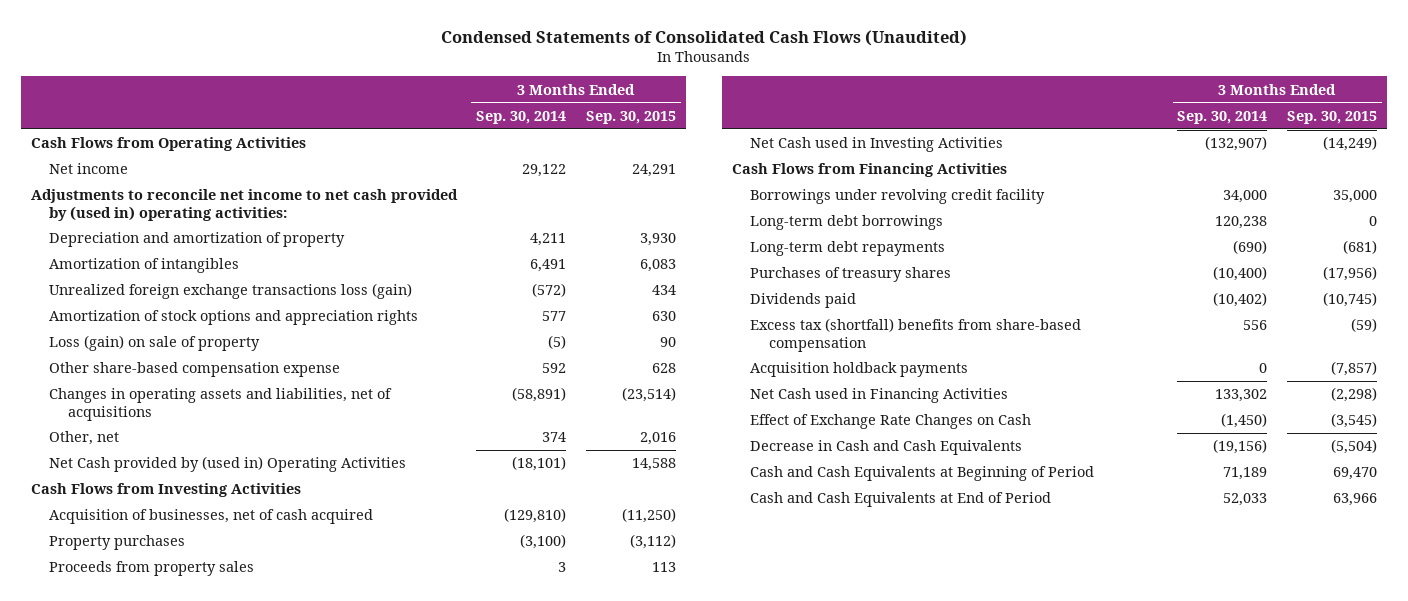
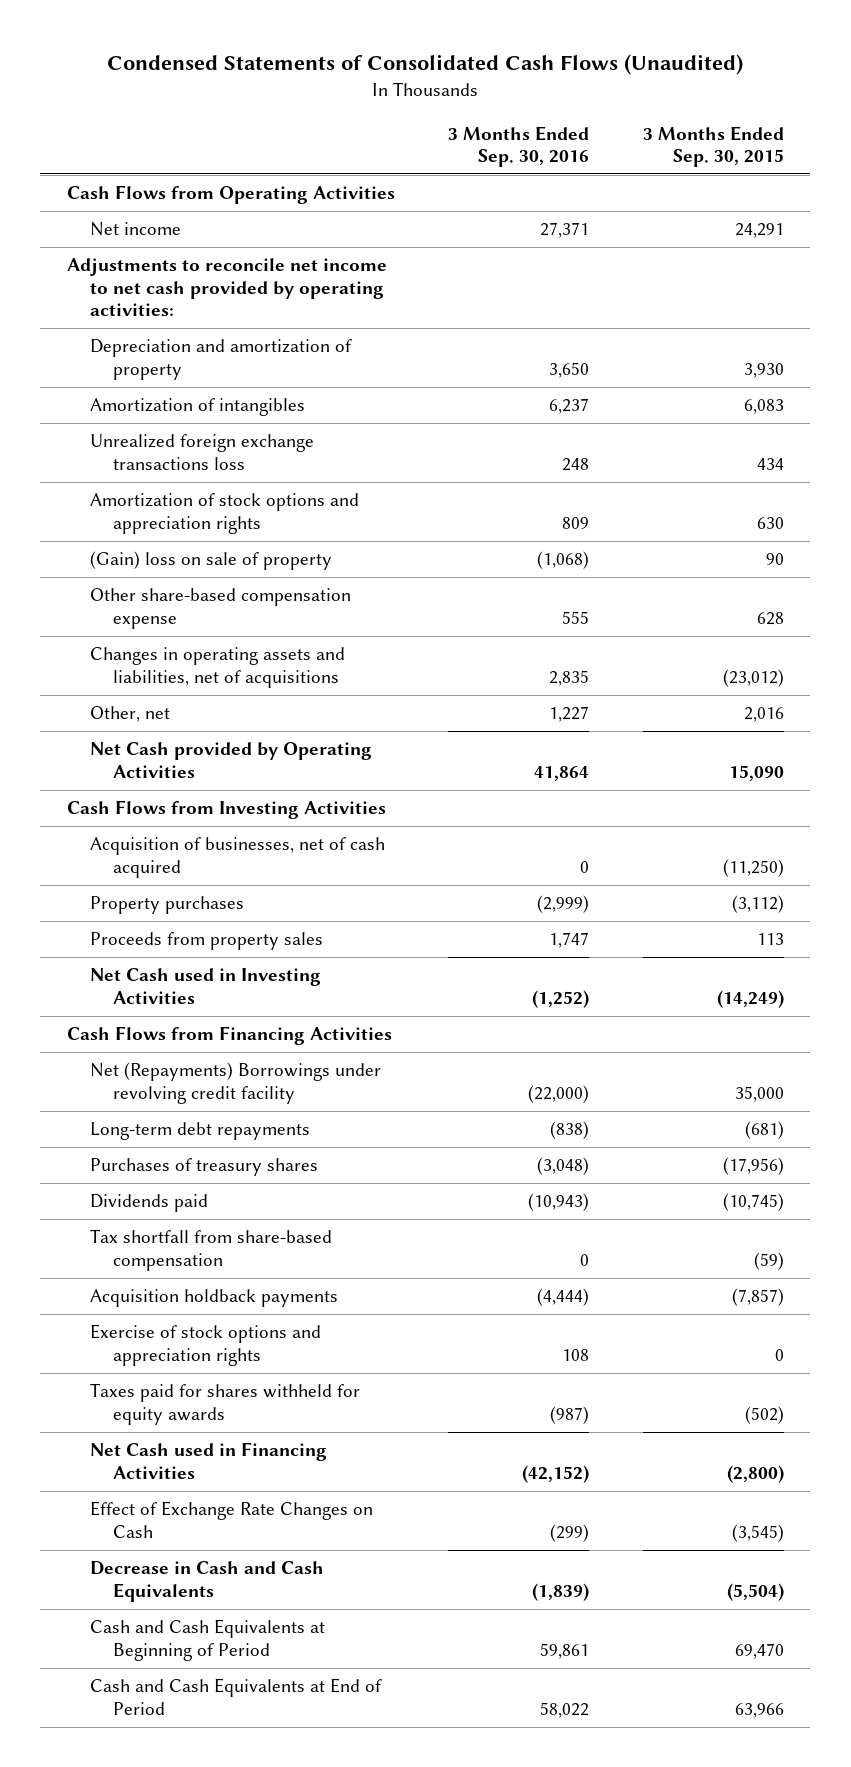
[476,110,567,124] Sep. 30, 2014 -> none
none -> [448,125,590,167] 3 Months Ended Sep. 30, 2016
[30,189,458,221] Adjustments to reconcile net income to net cash provided by (used in) operating activities: -> [66,258,387,317] Adjustments to reconcile net income to net cash provided by operating activities:
[49,283,413,300] Unrealized foreign exchange transactions loss (gain) -> [89,434,314,470] Unrealized foreign exchange transactions loss
[49,335,261,352] Loss (gain) on sale of property -> [89,551,332,571] (Gain) loss on sale of property
[622,387,677,403] (23,514) -> [722,668,784,687] (23,012)
[49,456,407,473] Net Cash provided by (used in) Operating Activities -> [89,742,372,778] Net Cash provided by Operating Activities
[632,458,677,472] 14,588 -> [728,764,784,781] 15,090
[750,215,944,231] Long-term debt borrowings -> none
[750,189,1046,205] Borrowings under revolving credit facility -> [89,1062,381,1104] Net (Repayments) Borrowings under revolving credit facility
[750,318,1082,352] Excess tax (shortfall) benefits from share-based compensation -> [89,1229,332,1271] Tax shortfall from share-based compensation
none -> [89,1324,321,1366] Exercise of stock options and appreciation rights
none -> [89,1383,360,1425] Taxes paid for shares withheld for equity awards
[1331,387,1378,403] (2,298) -> [726,1464,784,1483] (2,800)

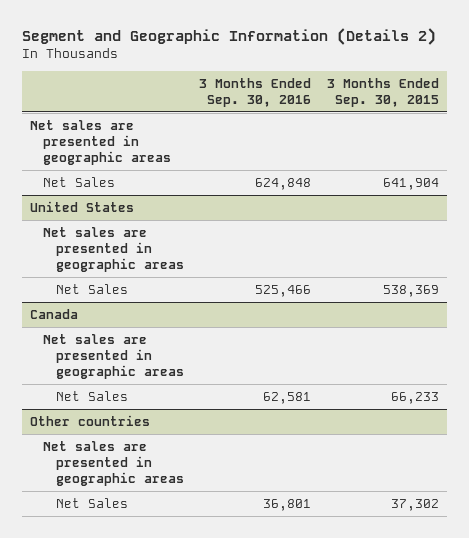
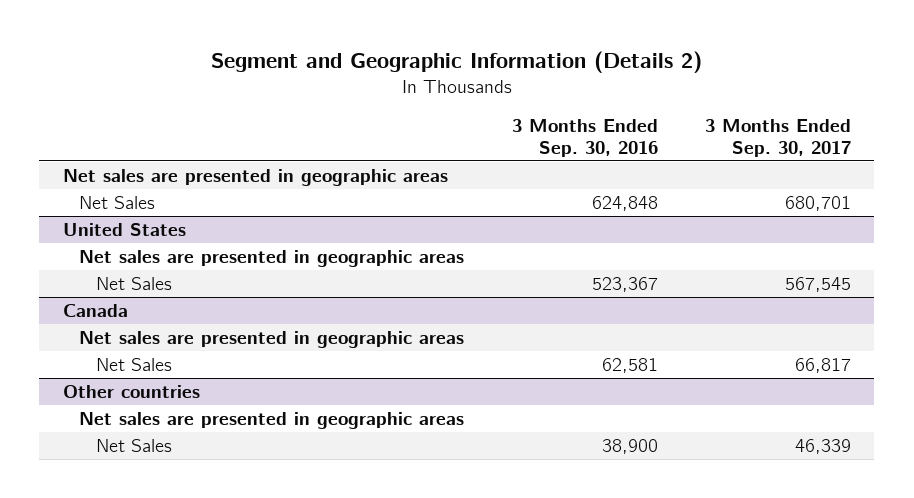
[326,77,439,107] 3 Months Ended Sep. 30, 2015 -> none
none -> [704,118,851,157] 3 Months Ended Sep. 30, 2017
[255,284,312,297] 525,466 -> [591,276,658,292] 523,367
[263,498,312,511] 36,801 -> [601,438,658,454] 38,900

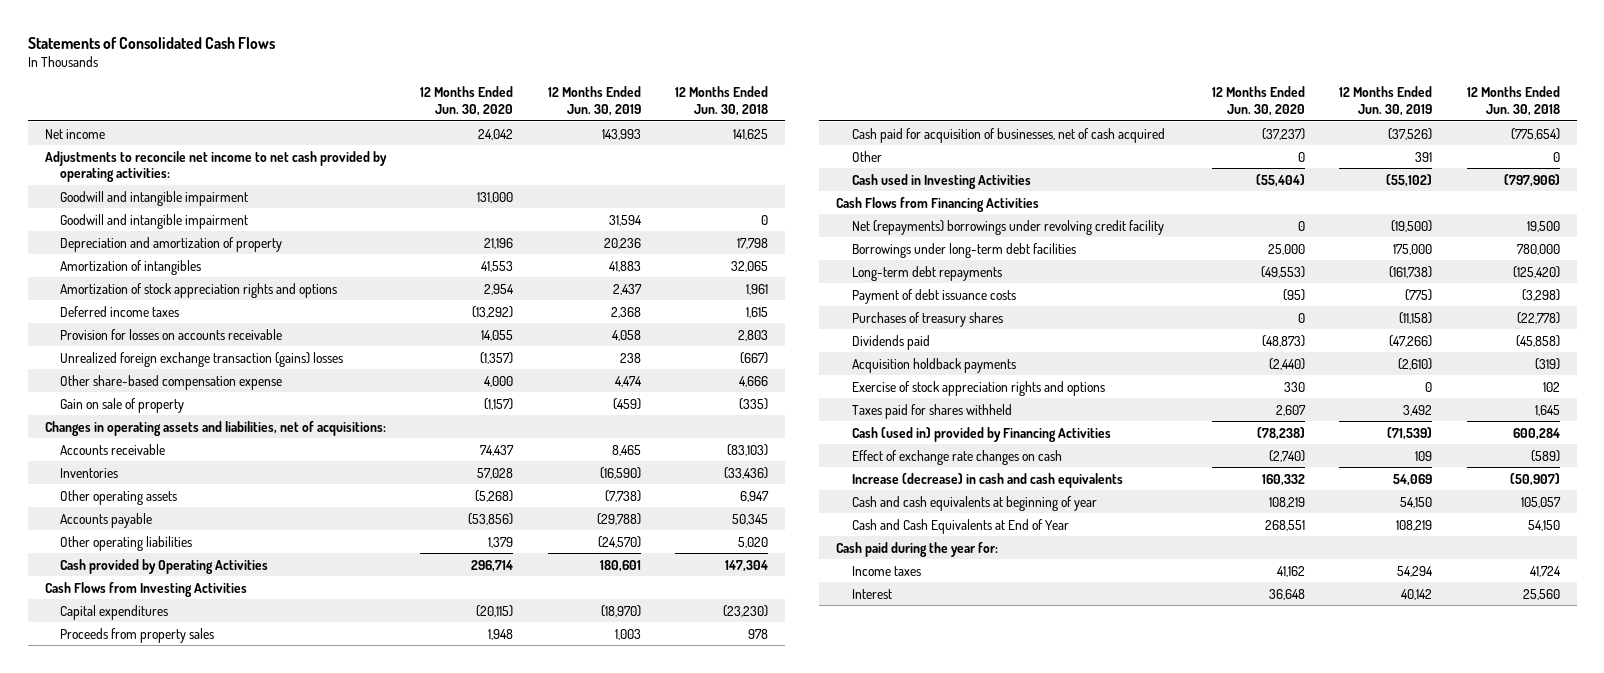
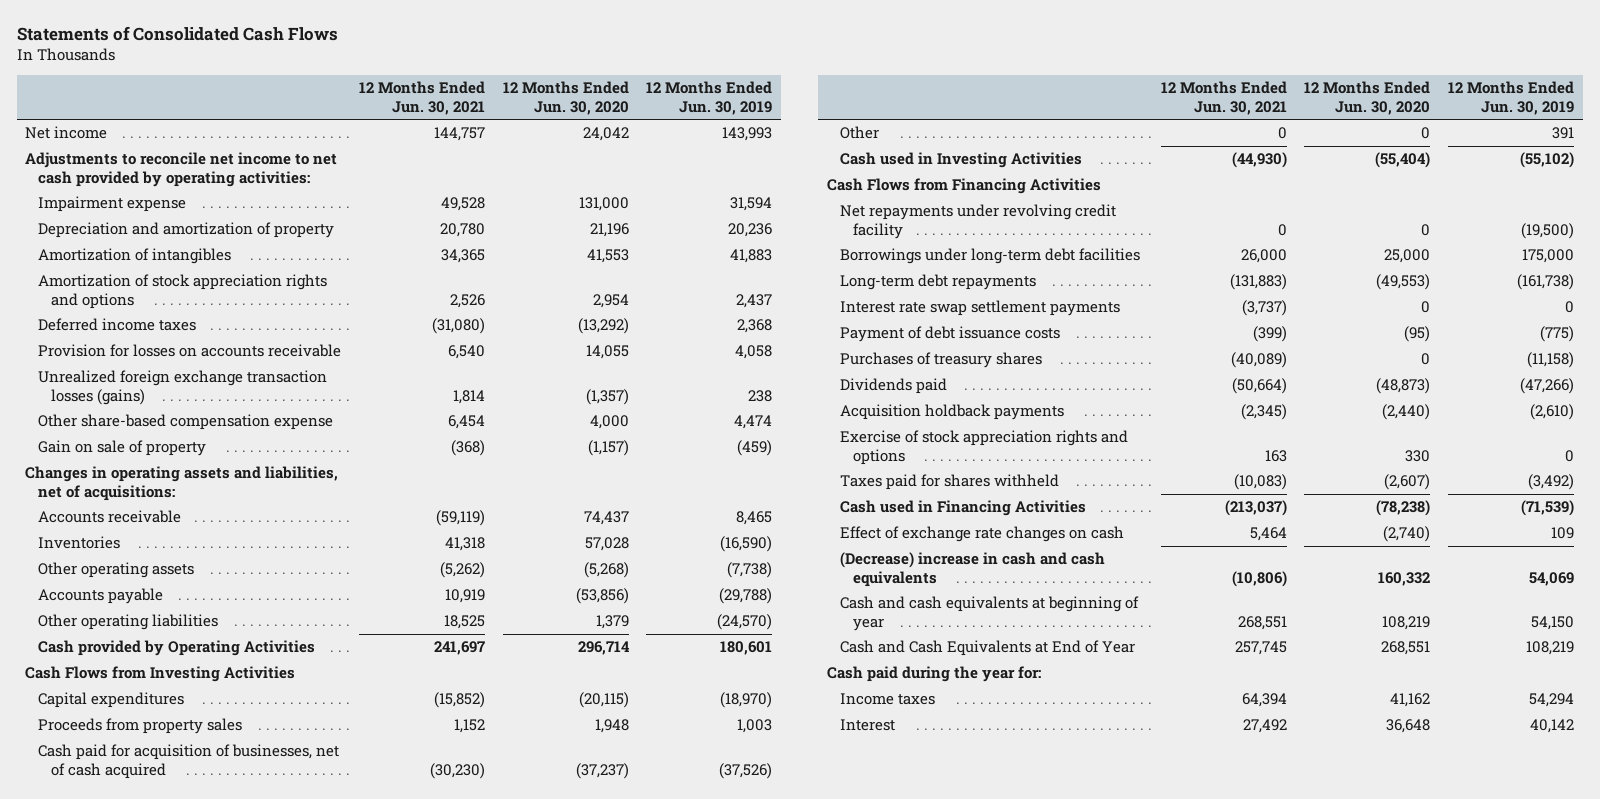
[675,86,769,117] 12 Months Ended Jun. 30, 2018 -> none
none -> [358,81,485,115] 12 Months Ended Jun. 30, 2021
[60,190,249,206] Goodwill and intangible impairment -> none
[60,213,249,229] Goodwill and intangible impairment -> none
none -> [38,196,187,213] Impairment expense
[60,351,344,367] Unrealized foreign exchange transaction (gains) losses -> [38,370,328,405] Unrealized foreign exchange transaction losses (gains)
[851,219,1164,235] Net (repayments) borrowings under revolving credit facility -> [840,204,1117,239] Net repayments under revolving credit facility
none -> [840,300,1121,317] Interest rate swap settlement payments
[1275,404,1306,416] 2,607 -> [1384,474,1431,491] (2,607)
[1403,404,1433,416] 3,492 -> [1528,474,1575,491] (3,492)
[851,426,1111,442] Cash (used in) provided by Financing Activities -> [840,500,1087,517] Cash used in Financing Activities
[851,472,1123,488] Increase (decrease) in cash and cash equivalents -> [840,552,1106,587] (Decrease) increase in cash and cash equivalents

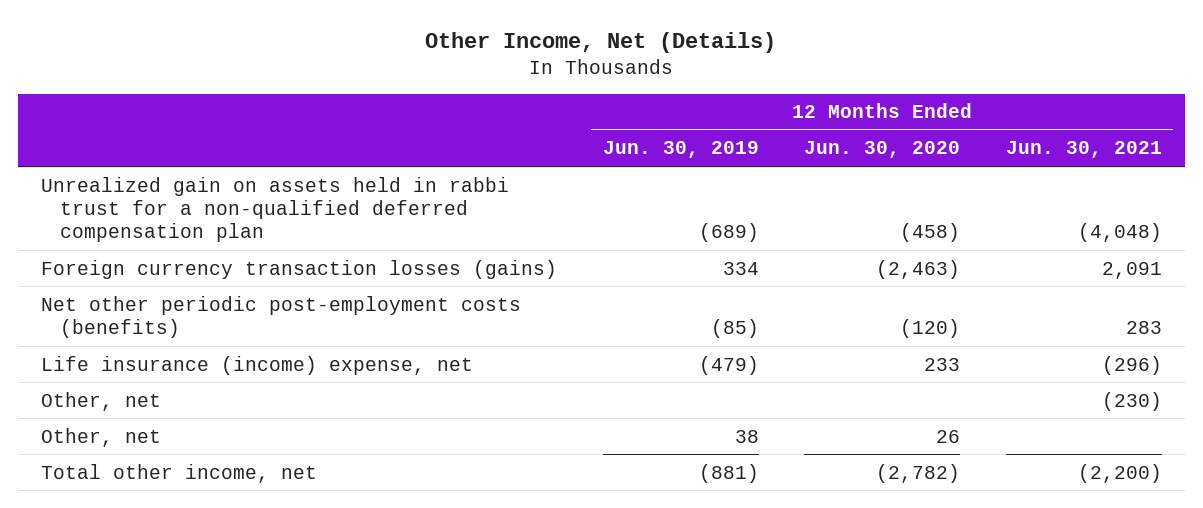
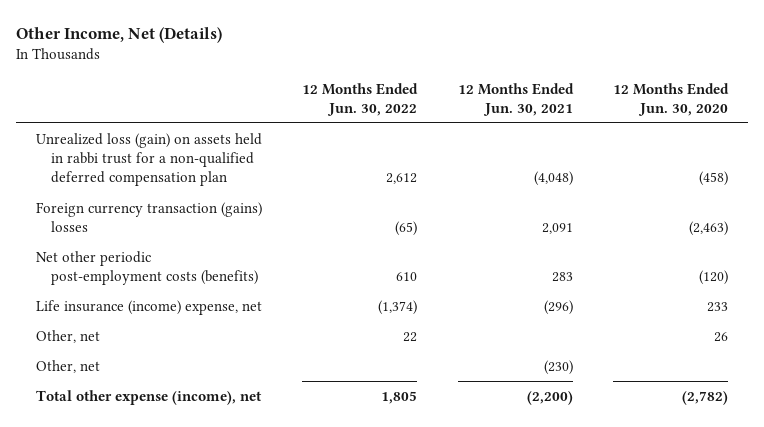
[602,141,759,159] Jun. 30, 2019 -> none
none -> [302,82,419,116] 12 Months Ended Jun. 30, 2022
[41,176,510,242] Unrealized gain on assets held in rabbi trust for a non-qualified deferred compensation plan -> [35,132,262,187] Unrealized loss (gain) on assets held in rabbi trust for a non-qualified deferred compensation plan
[41,259,558,279] Foreign currency transaction losses (gains) -> [35,201,262,233] Foreign currency transaction (gains) losses
[41,391,162,411] Other, net -> [35,359,100,373] Other, net
[41,463,318,483] Total other income, net -> [35,389,262,405] Total other expense (income), net

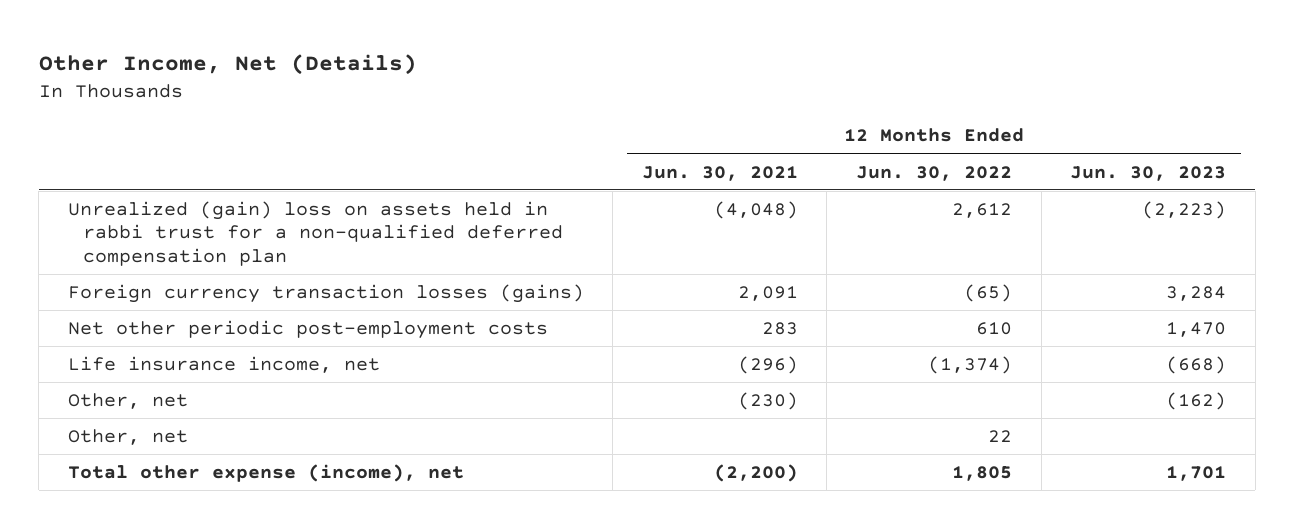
[613,82,730,116] 12 Months Ended Jun. 30, 2020 -> none
none -> [1070,165,1227,181] Jun. 30, 2023
[35,132,262,187] Unrealized loss (gain) on assets held in rabbi trust for a non-qualified deferred compensation plan -> [67,201,563,266] Unrealized (gain) loss on assets held in rabbi trust for a non-qualified deferred compensation plan
[35,201,262,233] Foreign currency transaction (gains) losses -> [67,284,584,304] Foreign currency transaction losses (gains)
[35,250,259,286] Net other periodic post-employment costs (benefits) -> [67,320,548,340] Net other periodic post-employment costs
[35,299,262,315] Life insurance (income) expense, net -> [67,356,380,374] Life insurance income, net
[35,329,100,343] Other, net -> [67,429,188,446] Other, net

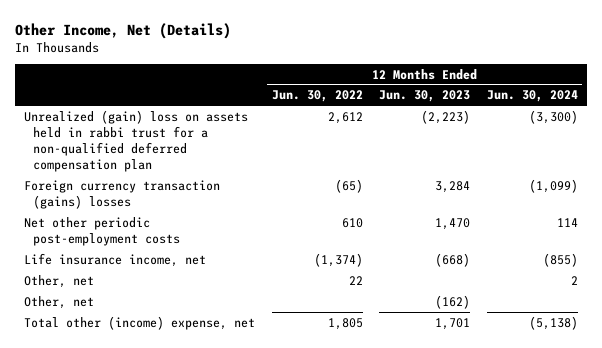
[641,165,798,181] Jun. 30, 2021 -> none
none -> [487,90,579,103] Jun. 30, 2024
[67,284,584,304] Foreign currency transaction losses (gains) -> [23,179,220,209] Foreign currency transaction (gains) losses
[67,393,188,410] Other, net -> [23,295,94,309] Other, net
[67,464,464,483] Total other expense (income), net -> [23,315,255,330] Total other (income) expense, net

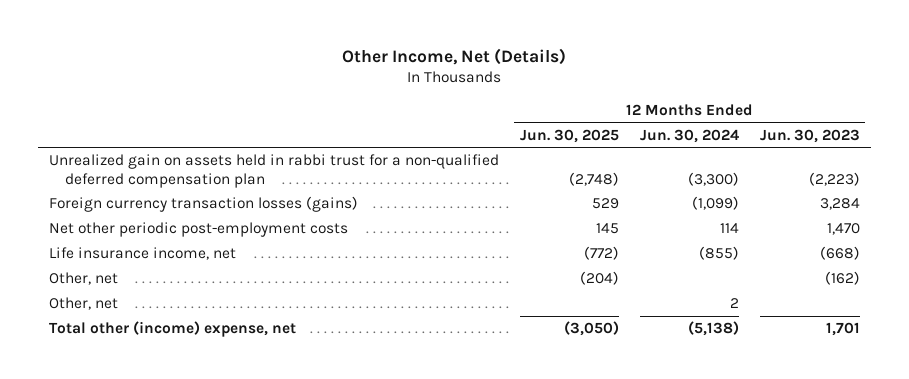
[271,90,363,103] Jun. 30, 2022 -> none
none -> [519,128,619,143] Jun. 30, 2025
[23,109,248,173] Unrealized (gain) loss on assets held in rabbi trust for a non-qualified deferred compensation plan -> [48,154,499,188] Unrealized gain on assets held in rabbi trust for a non-qualified deferred compensation plan
[23,179,220,209] Foreign currency transaction (gains) losses -> [48,196,358,213] Foreign currency transaction losses (gains)
[23,274,94,288] Other, net -> [48,297,118,311] Other, net

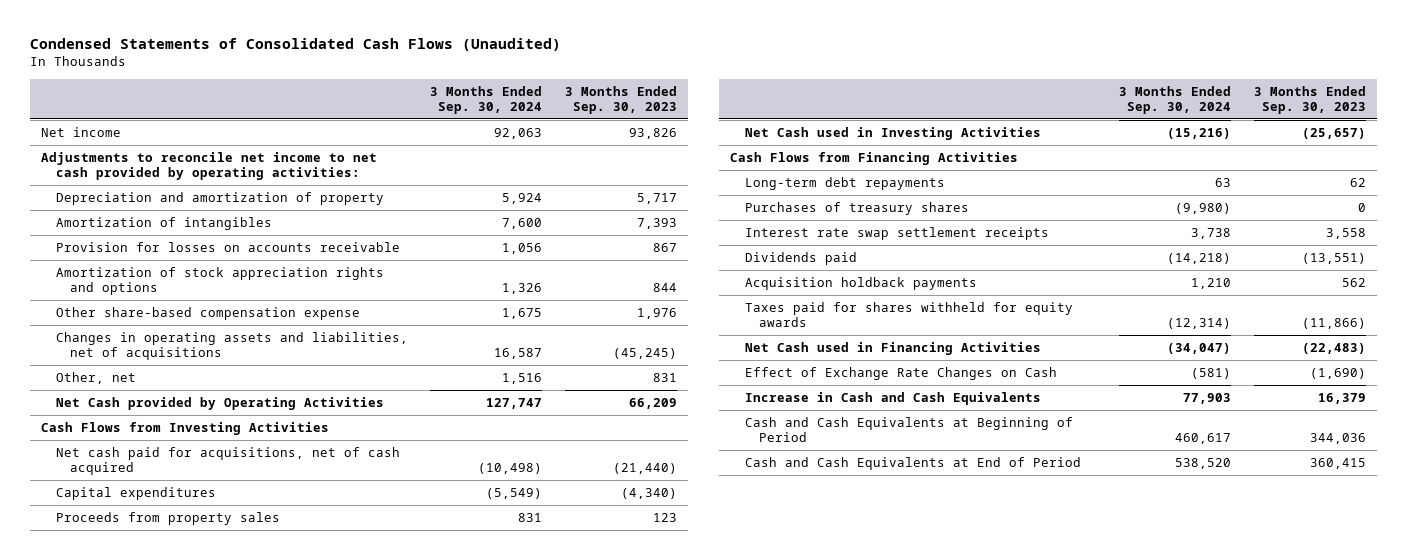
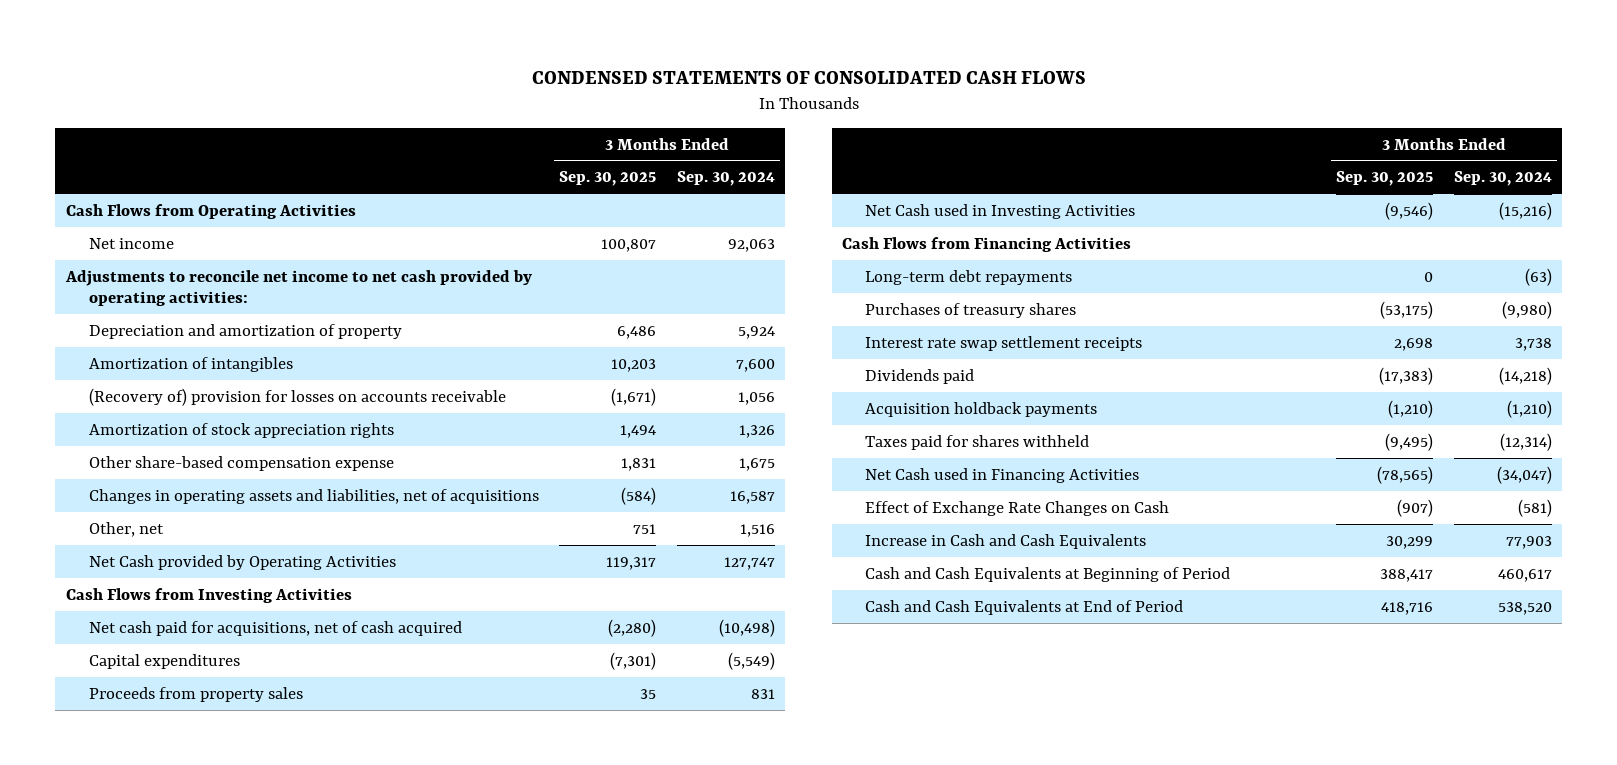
[29,38,561,52] Condensed Statements of Consolidated Cash Flows (Unaudited) -> [531,71,1086,85] CONDENSED STATEMENTS OF CONSOLIDATED CASH FLOWS
[564,85,677,114] 3 Months Ended Sep. 30, 2023 -> none
none -> [559,171,657,187] Sep. 30, 2025
none -> [65,203,356,219] Cash Flows from Operating Activities
[55,241,400,252] Provision for losses on accounts receivable -> [88,387,506,406] (Recovery of) provision for losses on accounts receivable
[55,266,384,296] Amortization of stock appreciation rights and options -> [88,422,394,438] Amortization of stock appreciation rights
[1215,177,1232,187] 63 -> [1524,267,1552,286] (63)
[1191,277,1232,289] 1,210 -> [1506,399,1552,418] (1,210)
[744,301,1073,328] Taxes paid for shares withheld for equity awards -> [865,434,1090,450] Taxes paid for shares withheld

